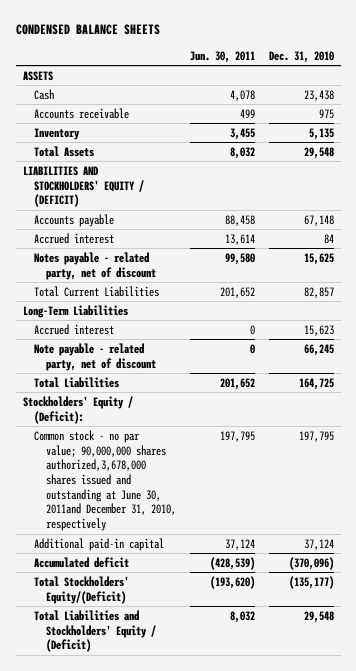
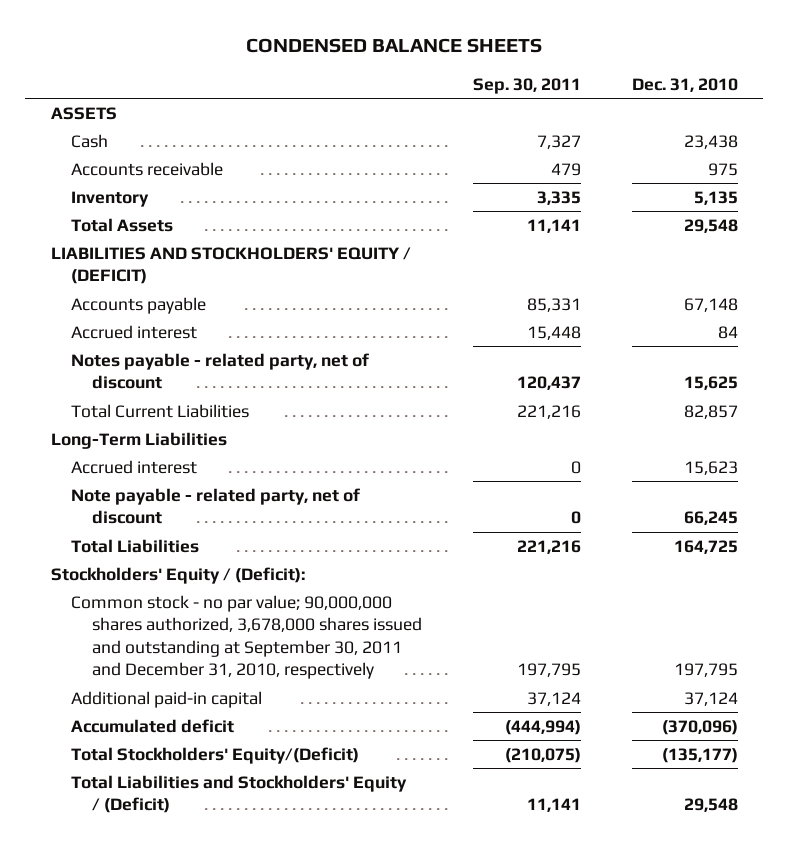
[189,50,255,63] Jun. 30, 2011 -> none
none -> [473,77,582,94] Sep. 30, 2011
[34,429,176,532] Common stock - no par value; 90,000,000 shares authorized,3,678,000 shares issued and outstanding at June 30, 2011and December 31, 2010, respectively -> [71,594,423,680] Common stock - no par value; 90,000,000 shares authorized, 3,678,000 shares issued and outstanding at September 30, 2011 and December 31, 2010, respectively

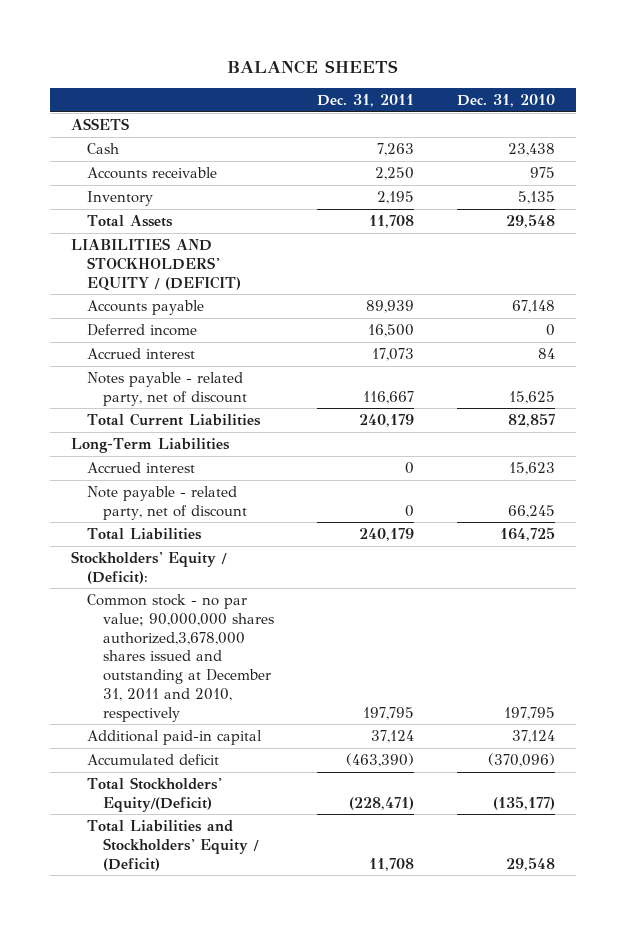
[246,38,543,54] CONDENSED BALANCE SHEETS -> [226,60,398,75] BALANCE SHEETS
[473,77,582,94] Sep. 30, 2011 -> none
none -> [316,94,414,108] Dec. 31, 2011
none -> [86,324,197,337] Deferred income
[71,594,423,680] Common stock - no par value; 90,000,000 shares authorized, 3,678,000 shares issued and outstanding at September 30, 2011 and December 31, 2010, respectively -> [86,594,274,722] Common stock - no par value; 90,000,000 shares authorized,3,678,000 shares issued and outstanding at December 31, 2011 and 2010, respectively

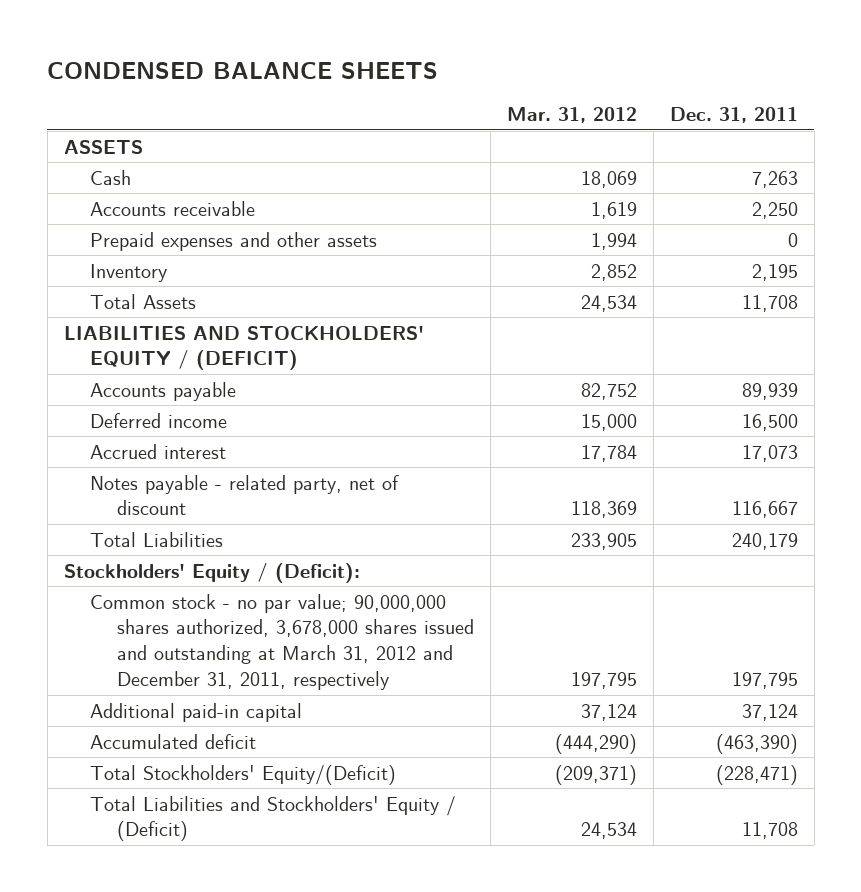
[226,60,398,75] BALANCE SHEETS -> [47,61,439,79] CONDENSED BALANCE SHEETS
[456,94,555,108] Dec. 31, 2010 -> none
none -> [506,107,637,124] Mar. 31, 2012
none -> [90,231,378,251] Prepaid expenses and other assets
[86,413,261,427] Total Current Liabilities -> none
[71,438,231,454] Long-Term Liabilities -> none
[86,462,195,474] Accrued interest -> none
[86,486,247,520] Note payable - related party, net of discount -> none
[86,594,274,722] Common stock - no par value; 90,000,000 shares authorized,3,678,000 shares issued and outstanding at December 31, 2011 and 2010, respectively -> [90,593,475,691] Common stock - no par value; 90,000,000 shares authorized, 3,678,000 shares issued and outstanding at March 31, 2012 and December 31, 2011, respectively

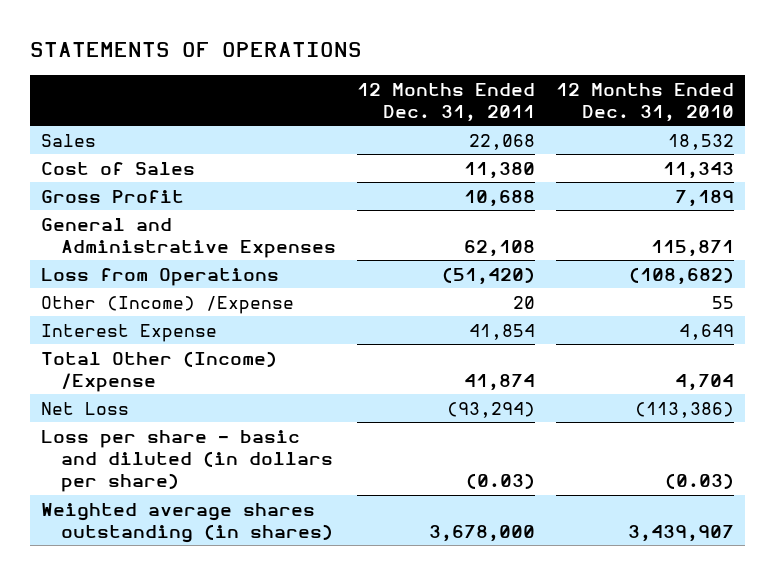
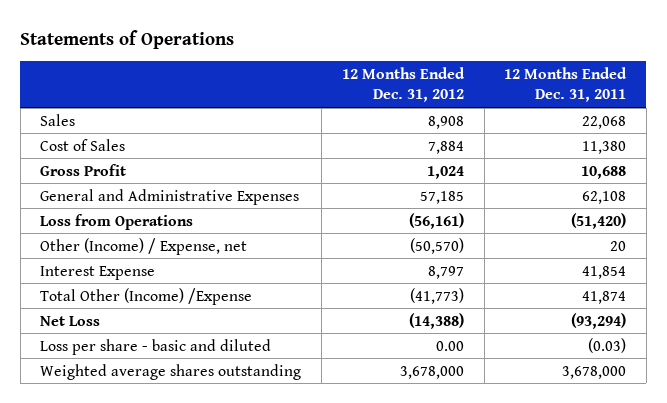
[30,42,363,58] STATEMENTS OF OPERATIONS -> [20,30,235,50] Statements of Operations
[556,82,735,122] 12 Months Ended Dec. 31, 2010 -> none
none -> [341,66,465,103] 12 Months Ended Dec. 31, 2012
[40,295,294,314] Other (Income) /Expense -> [40,237,248,255] Other (Income) / Expense, net
[40,429,333,493] Loss per share - basic and diluted (in dollars per share) -> [40,338,272,355] Loss per share - basic and diluted
[40,502,333,543] Weighted average shares outstanding (in shares) -> [40,363,302,380] Weighted average shares outstanding

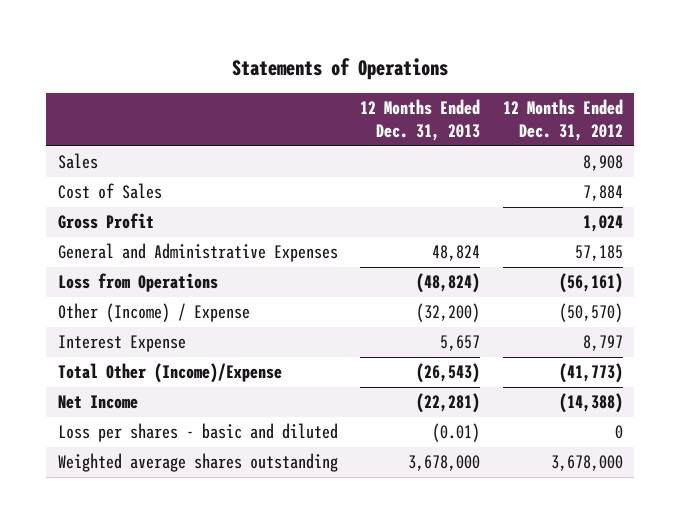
[504,66,628,103] 12 Months Ended Dec. 31, 2011 -> none
none -> [360,98,481,142] 12 Months Ended Dec. 31, 2013
[40,237,248,255] Other (Income) / Expense, net -> [57,303,250,323] Other (Income) / Expense
[40,287,253,305] Total Other (Income) /Expense -> [57,363,282,384] Total Other (Income)/Expense
[40,315,101,326] Net Loss -> [57,395,138,410] Net Income
[40,338,272,355] Loss per share - basic and diluted -> [57,423,338,443] Loss per shares - basic and diluted
[435,340,464,351] 0.00 -> [614,425,623,440] 0

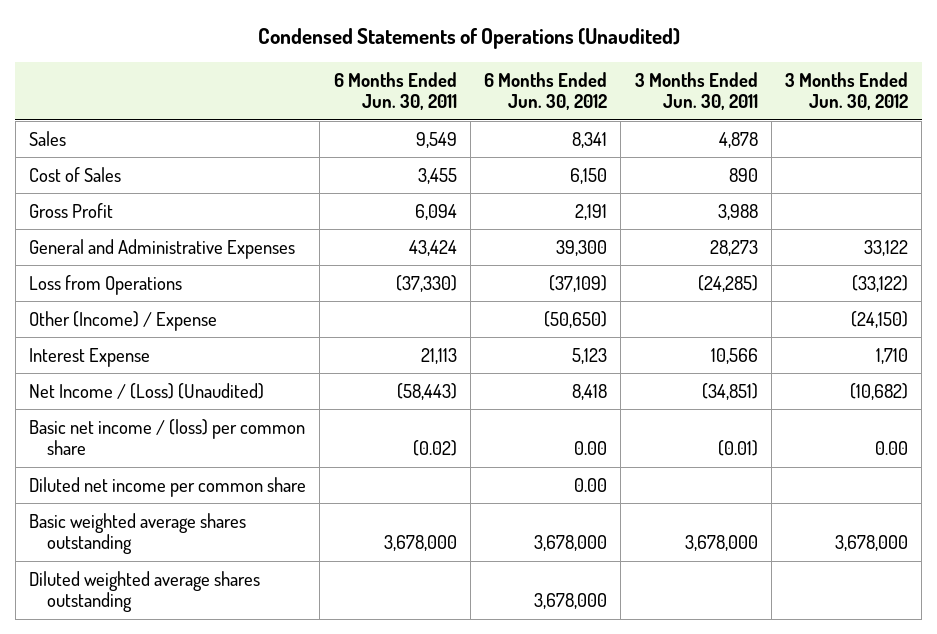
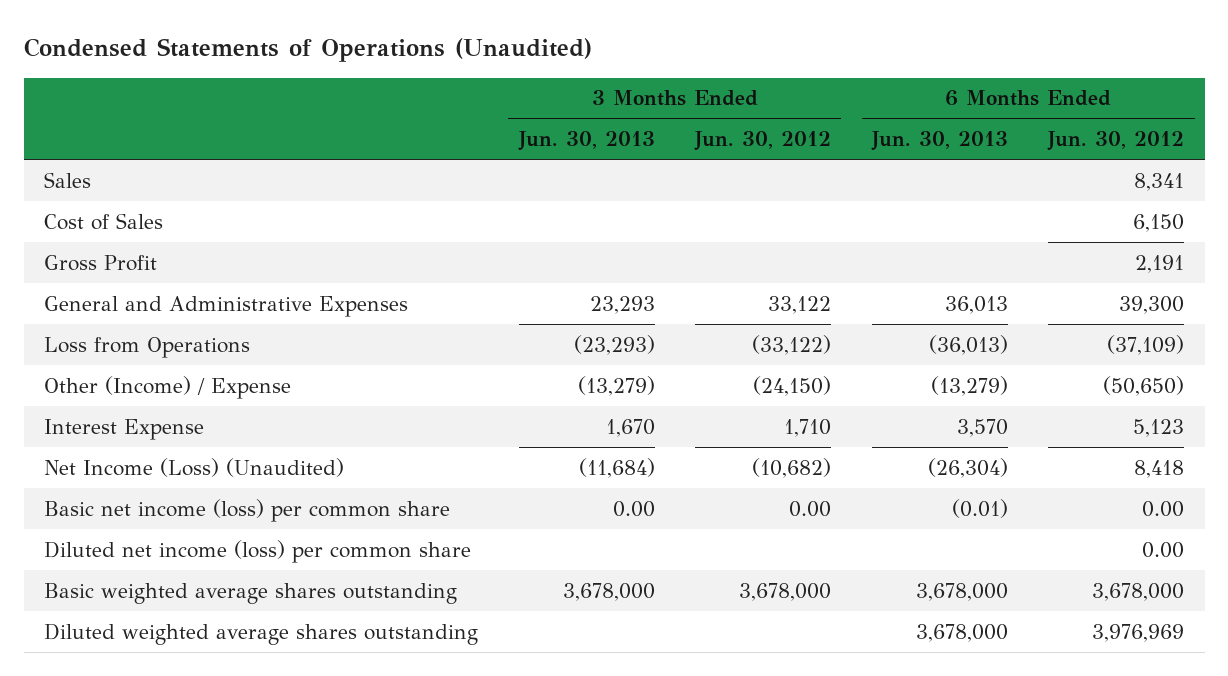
[333,71,457,111] 6 Months Ended Jun. 30, 2011 -> none
[634,71,758,111] 3 Months Ended Jun. 30, 2011 -> none
none -> [517,131,655,152] Jun. 30, 2013
none -> [870,131,1008,152] Jun. 30, 2013
[29,382,265,399] Net Income / (Loss) (Unaudited) -> [44,457,345,477] Net Income (Loss) (Unaudited)
[29,418,306,456] Basic net income / (loss) per common share -> [44,498,451,522] Basic net income (loss) per common share
[29,476,307,497] Diluted net income per common share -> [44,539,472,563] Diluted net income (loss) per common share
[534,593,608,610] 3,678,000 -> [1092,623,1185,642] 3,976,969

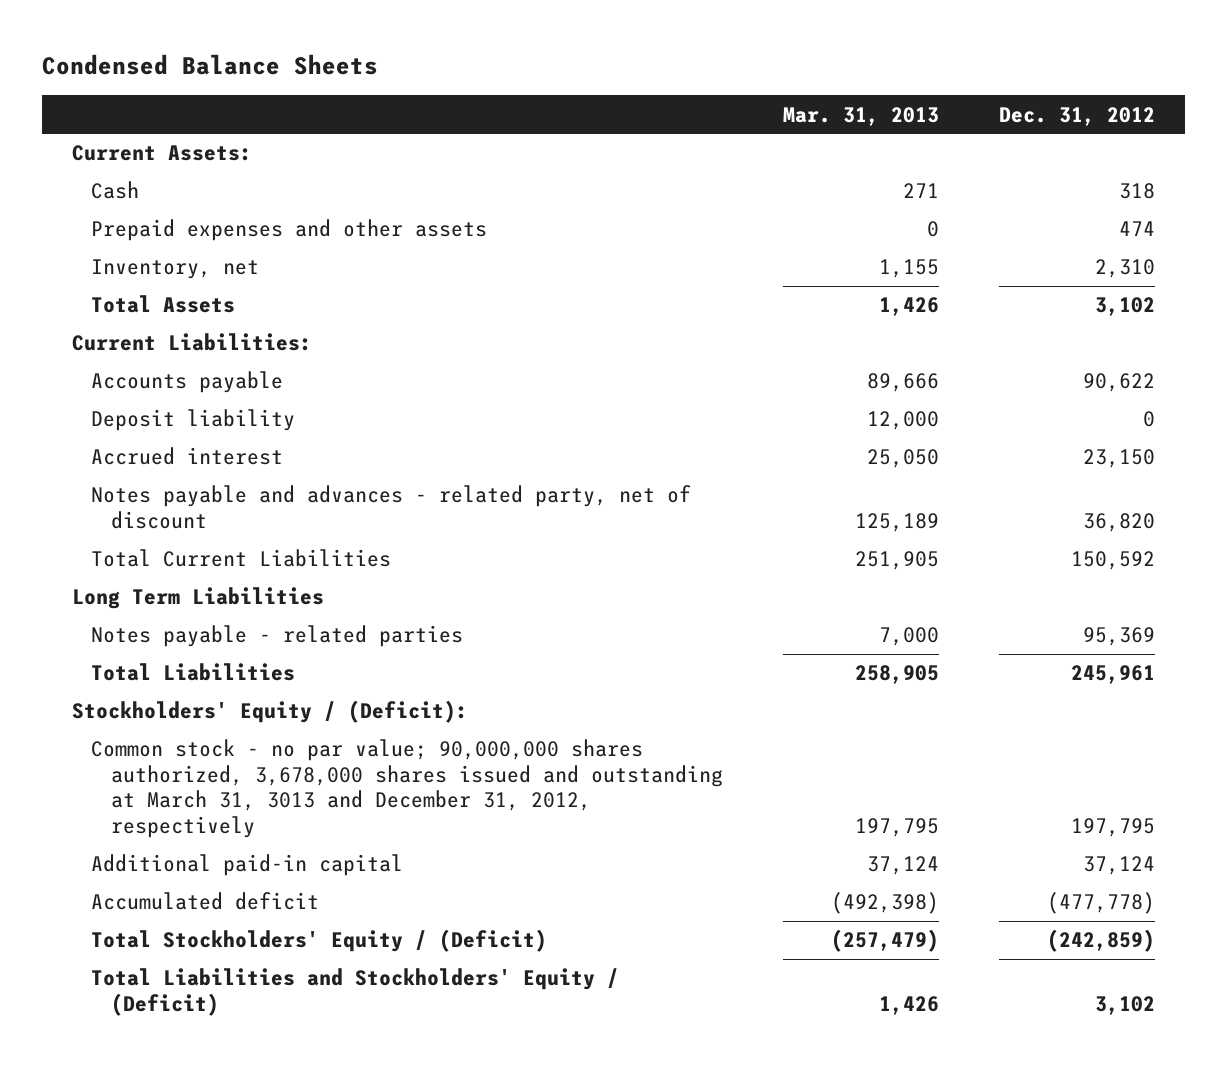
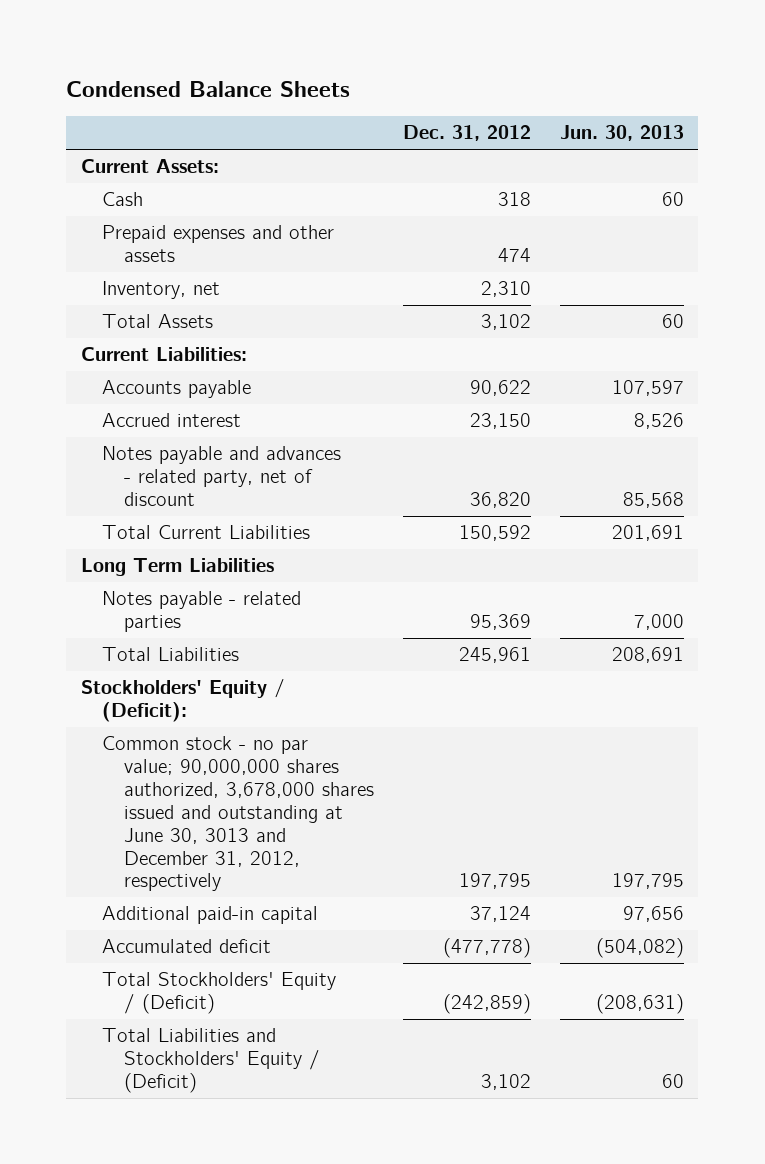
[782,106,939,126] Mar. 31, 2013 -> none
none -> [559,125,684,142] Jun. 30, 2013
[91,409,296,432] Deposit liability -> none
[91,739,723,838] Common stock - no par value; 90,000,000 shares authorized, 3,678,000 shares issued and outstanding at March 31, 3013 and December 31, 2012, respectively -> [102,736,374,892] Common stock - no par value; 90,000,000 shares authorized, 3,678,000 shares issued and outstanding at June 30, 3013 and December 31, 2012, respectively

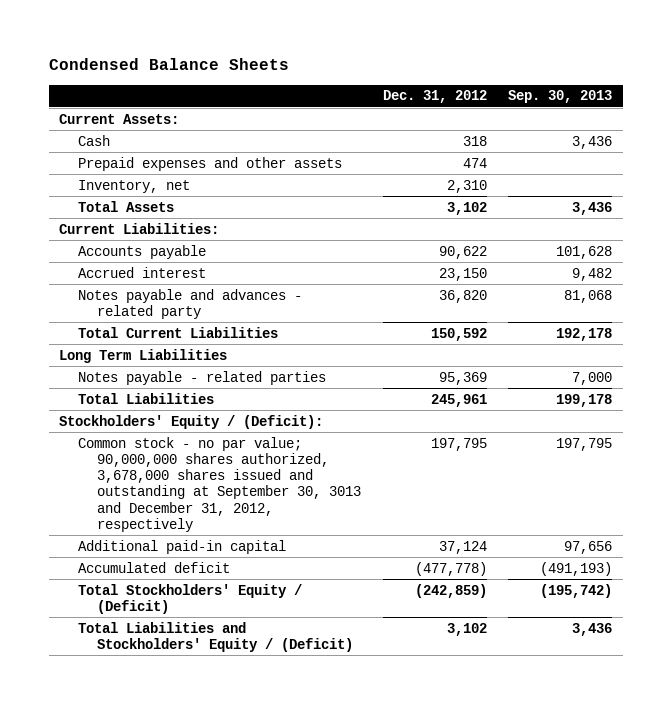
[559,125,684,142] Jun. 30, 2013 -> none
none -> [508,90,613,104] Sep. 30, 2013
[102,446,342,507] Notes payable and advances - related party, net of discount -> [78,288,303,319] Notes payable and advances - related party
[102,736,374,892] Common stock - no par value; 90,000,000 shares authorized, 3,678,000 shares issued and outstanding at June 30, 3013 and December 31, 2012, respectively -> [78,436,362,532] Common stock - no par value; 90,000,000 shares authorized, 3,678,000 shares issued and outstanding at September 30, 3013 and December 31, 2012, respectively

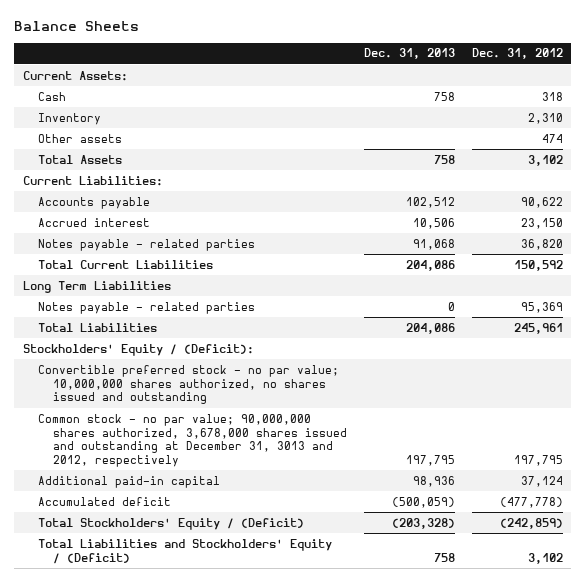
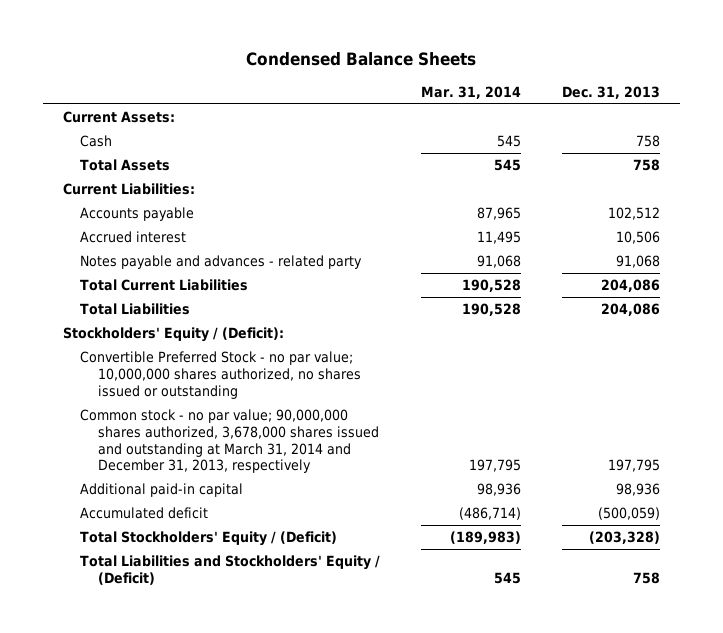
[14,21,140,32] Balance Sheets -> [246,51,477,66] Condensed Balance Sheets
[471,48,563,60] Dec. 31, 2012 -> none
none -> [421,85,522,99] Mar. 31, 2014
[37,112,101,125] Inventory -> none
[37,133,122,143] Other assets -> none
[37,238,255,251] Notes payable - related parties -> [80,255,363,270] Notes payable and advances - related party
[22,280,171,293] Long Term Liabilities -> none
[37,301,255,314] Notes payable - related parties -> none
[37,364,339,405] Convertible preferred stock - no par value; 10,000,000 shares authorized, no shares issued and outstanding -> [80,351,361,399] Convertible Preferred Stock - no par value; 10,000,000 shares authorized, no shares issued or outstanding
[37,413,347,467] Common stock - no par value; 90,000,000 shares authorized, 3,678,000 shares issued and outstanding at December 31, 3013 and 2012, respectively -> [80,409,379,474] Common stock - no par value; 90,000,000 shares authorized, 3,678,000 shares issued and outstanding at March 31, 2014 and December 31, 2013, respectively

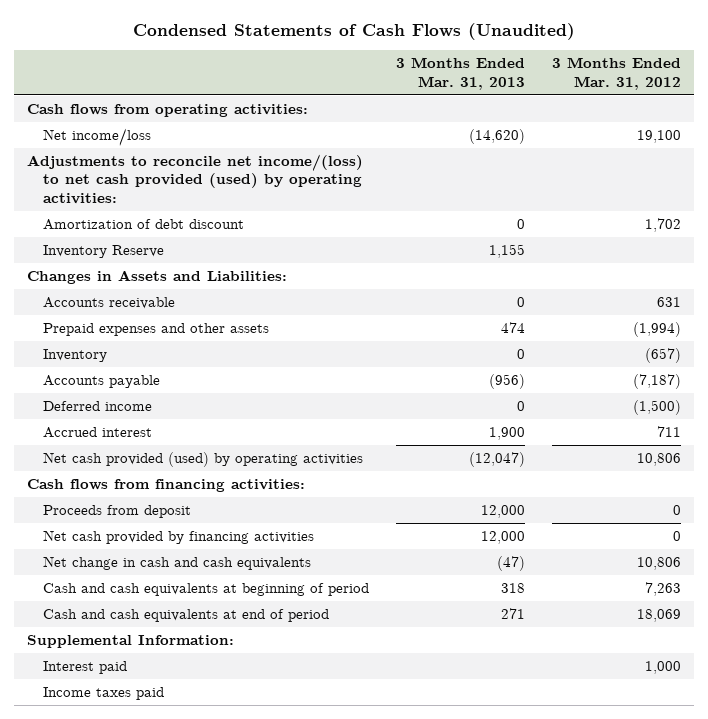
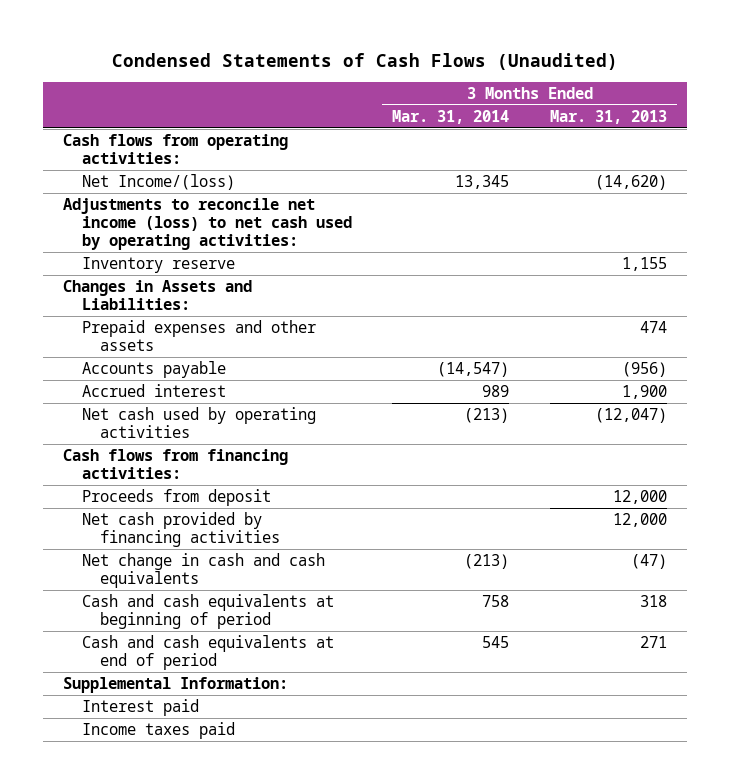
[551,57,681,90] 3 Months Ended Mar. 31, 2012 -> none
none -> [392,109,510,124] Mar. 31, 2014
[43,219,245,231] Amortization of debt discount -> none
[43,128,152,147] Net income/loss -> [81,174,235,191] Net Income/(loss)
[26,154,363,204] Adjustments to reconcile net income/(loss) to net cash provided (used) by operating activities: -> [63,198,352,251] Adjustments to reconcile net income (loss) to net cash used by operating activities:
[43,245,165,259] Inventory Reserve -> [81,257,235,274] Inventory reserve
[43,297,176,310] Accounts receivable -> none
[43,349,108,363] Inventory -> none
[43,401,153,412] Deferred income -> none
[43,452,364,468] Net cash provided (used) by operating activities -> [81,407,316,439] Net cash used by operating activities

